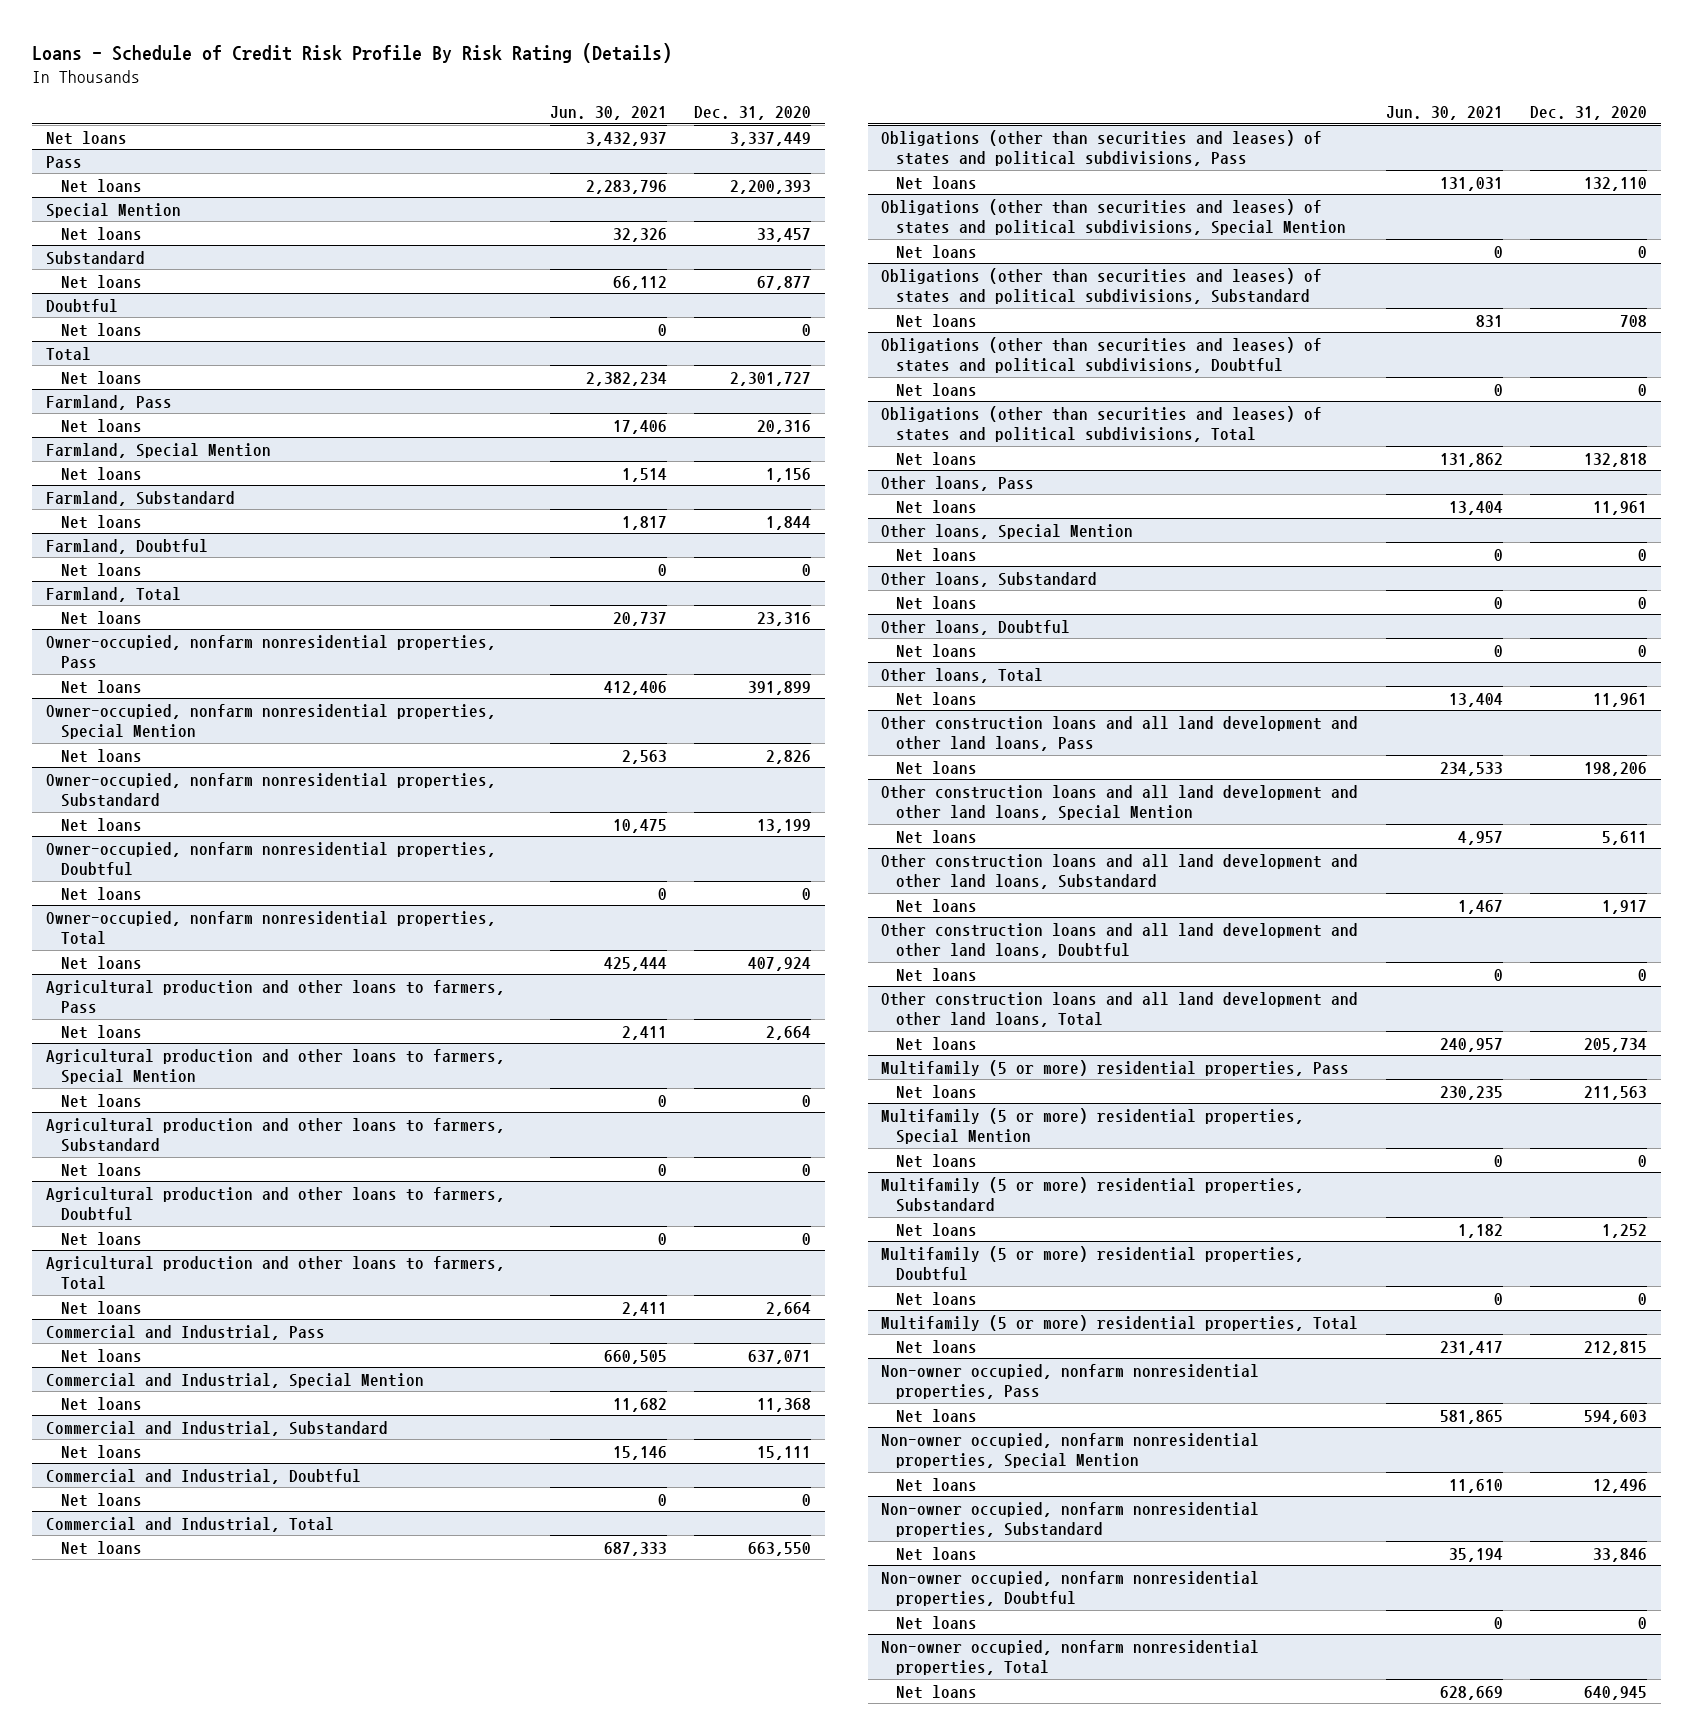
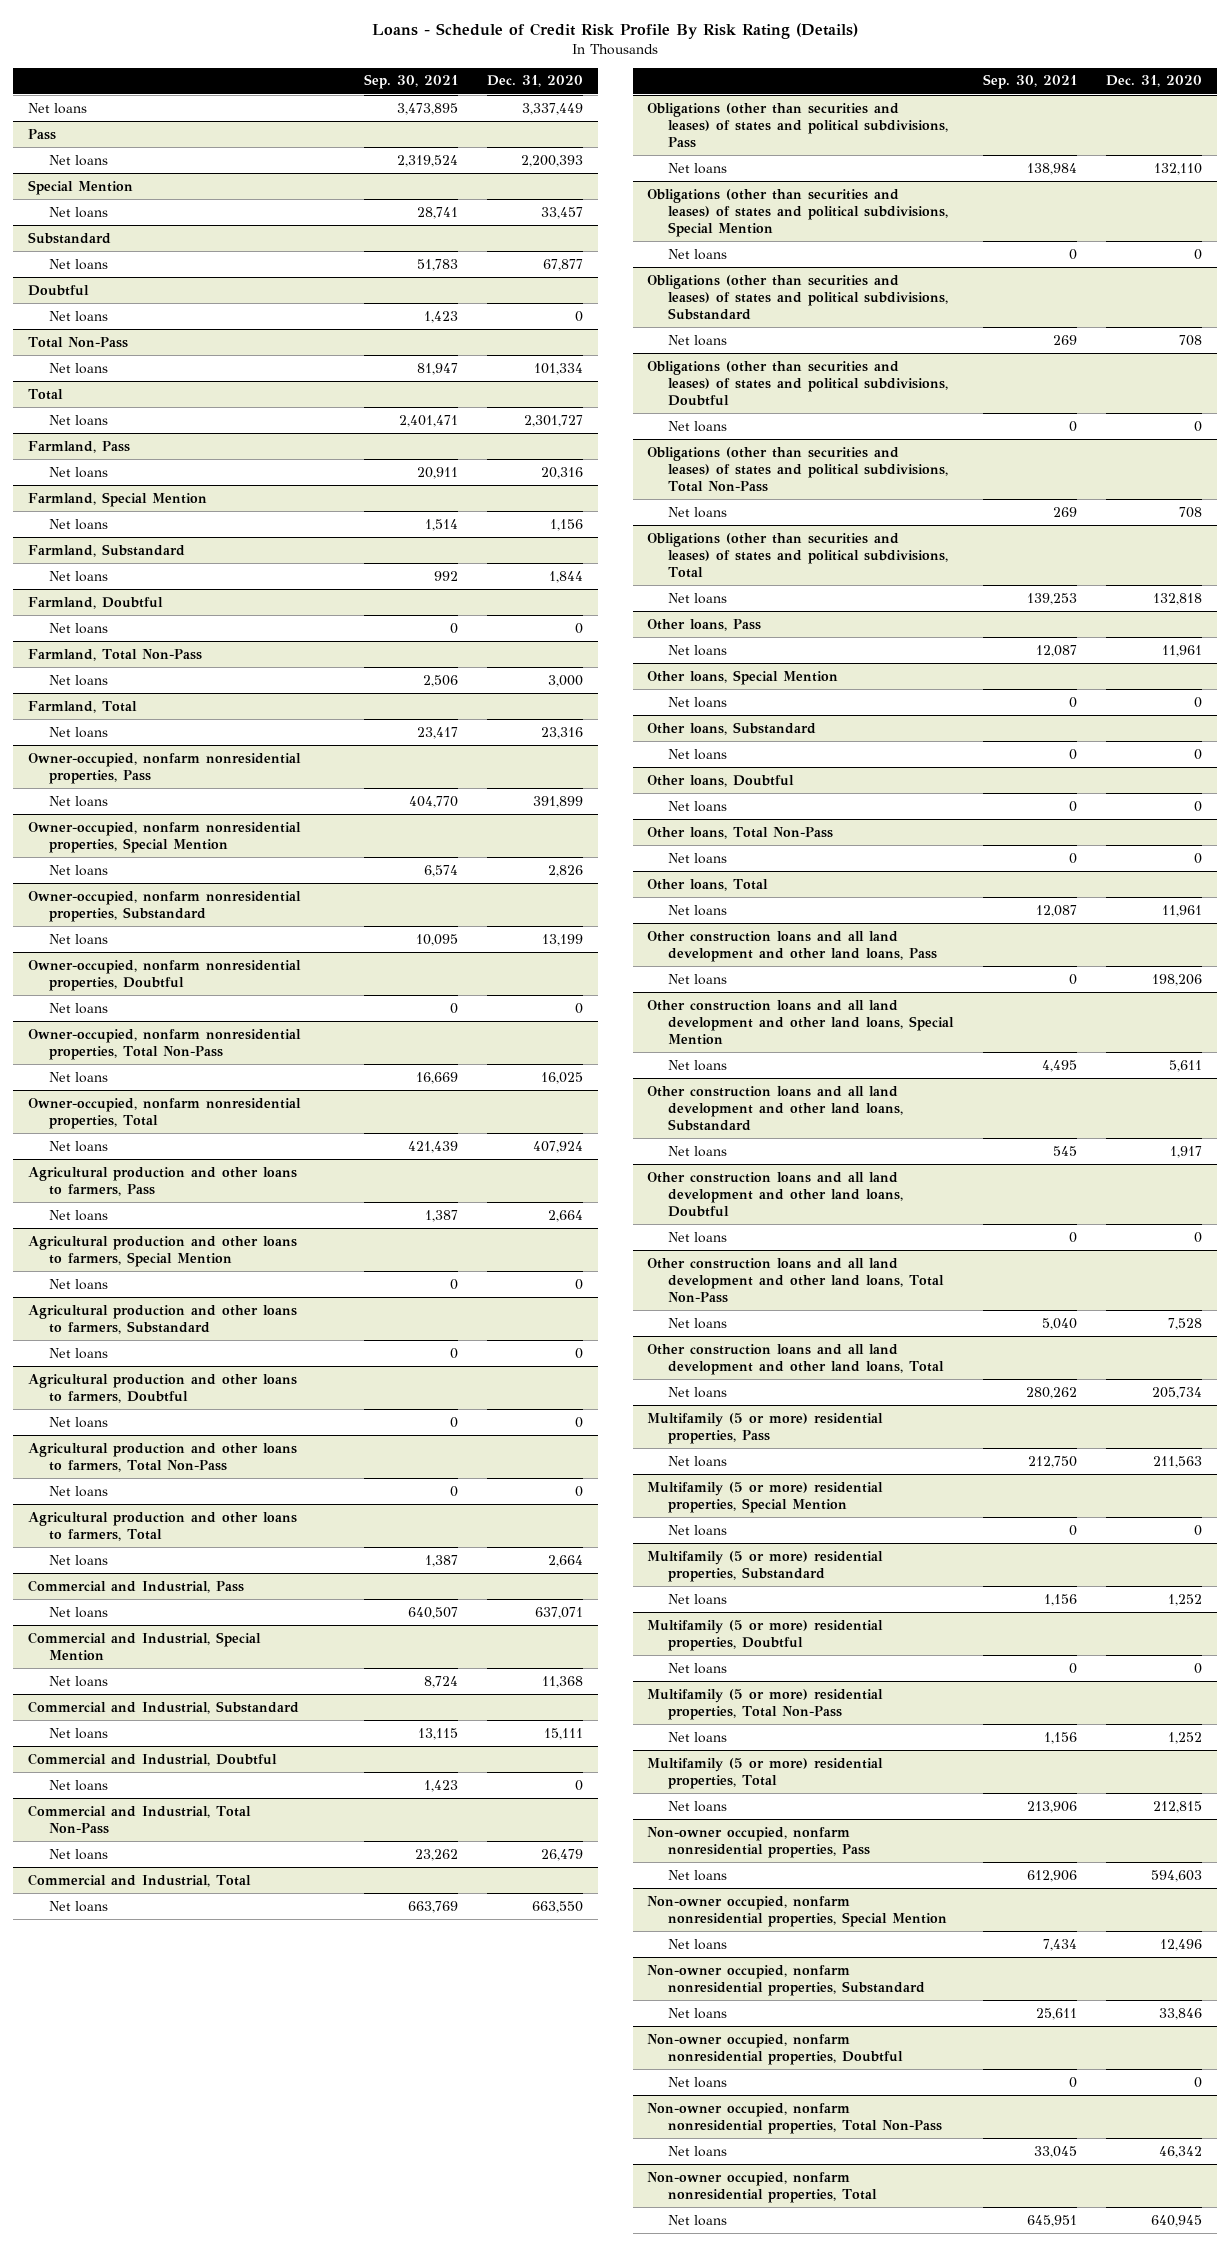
[550,105,668,120] Jun. 30, 2021 -> none
none -> [363,74,458,90] Sep. 30, 2021
none -> [28,336,129,348] Total Non-Pass
none -> [49,362,109,374] Net loans
none -> [28,648,203,661] Farmland, Total Non-Pass
none -> [49,674,109,686] Net loans
none -> [28,1028,302,1060] Owner-occupied, nonfarm nonresidential properties, Total Non-Pass
none -> [49,1071,109,1083] Net loans
none -> [28,1442,298,1472] Agricultural production and other loans to farmers, Total Non-Pass
none -> [49,1485,109,1497] Net loans
none -> [28,1804,252,1834] Commercial and Industrial, Total Non-Pass
none -> [49,1848,109,1860] Net loans
none -> [647,446,949,492] Obligations (other than securities and leases) of states and political subdivisions, Total Non-Pass
none -> [668,506,728,518] Net loans
none -> [647,826,834,839] Other loans, Total Non-Pass
none -> [668,852,728,864] Net loans
none -> [647,1257,945,1303] Other construction loans and all land development and other land loans, Total Non-Pass
none -> [668,1317,728,1329] Net loans
none -> [647,1688,884,1720] Multifamily (5 or more) residential properties, Total Non-Pass
none -> [668,1731,728,1743] Net loans
none -> [647,2102,943,2134] Non-owner occupied, nonfarm nonresidential properties, Total Non-Pass
none -> [668,2145,728,2157] Net loans

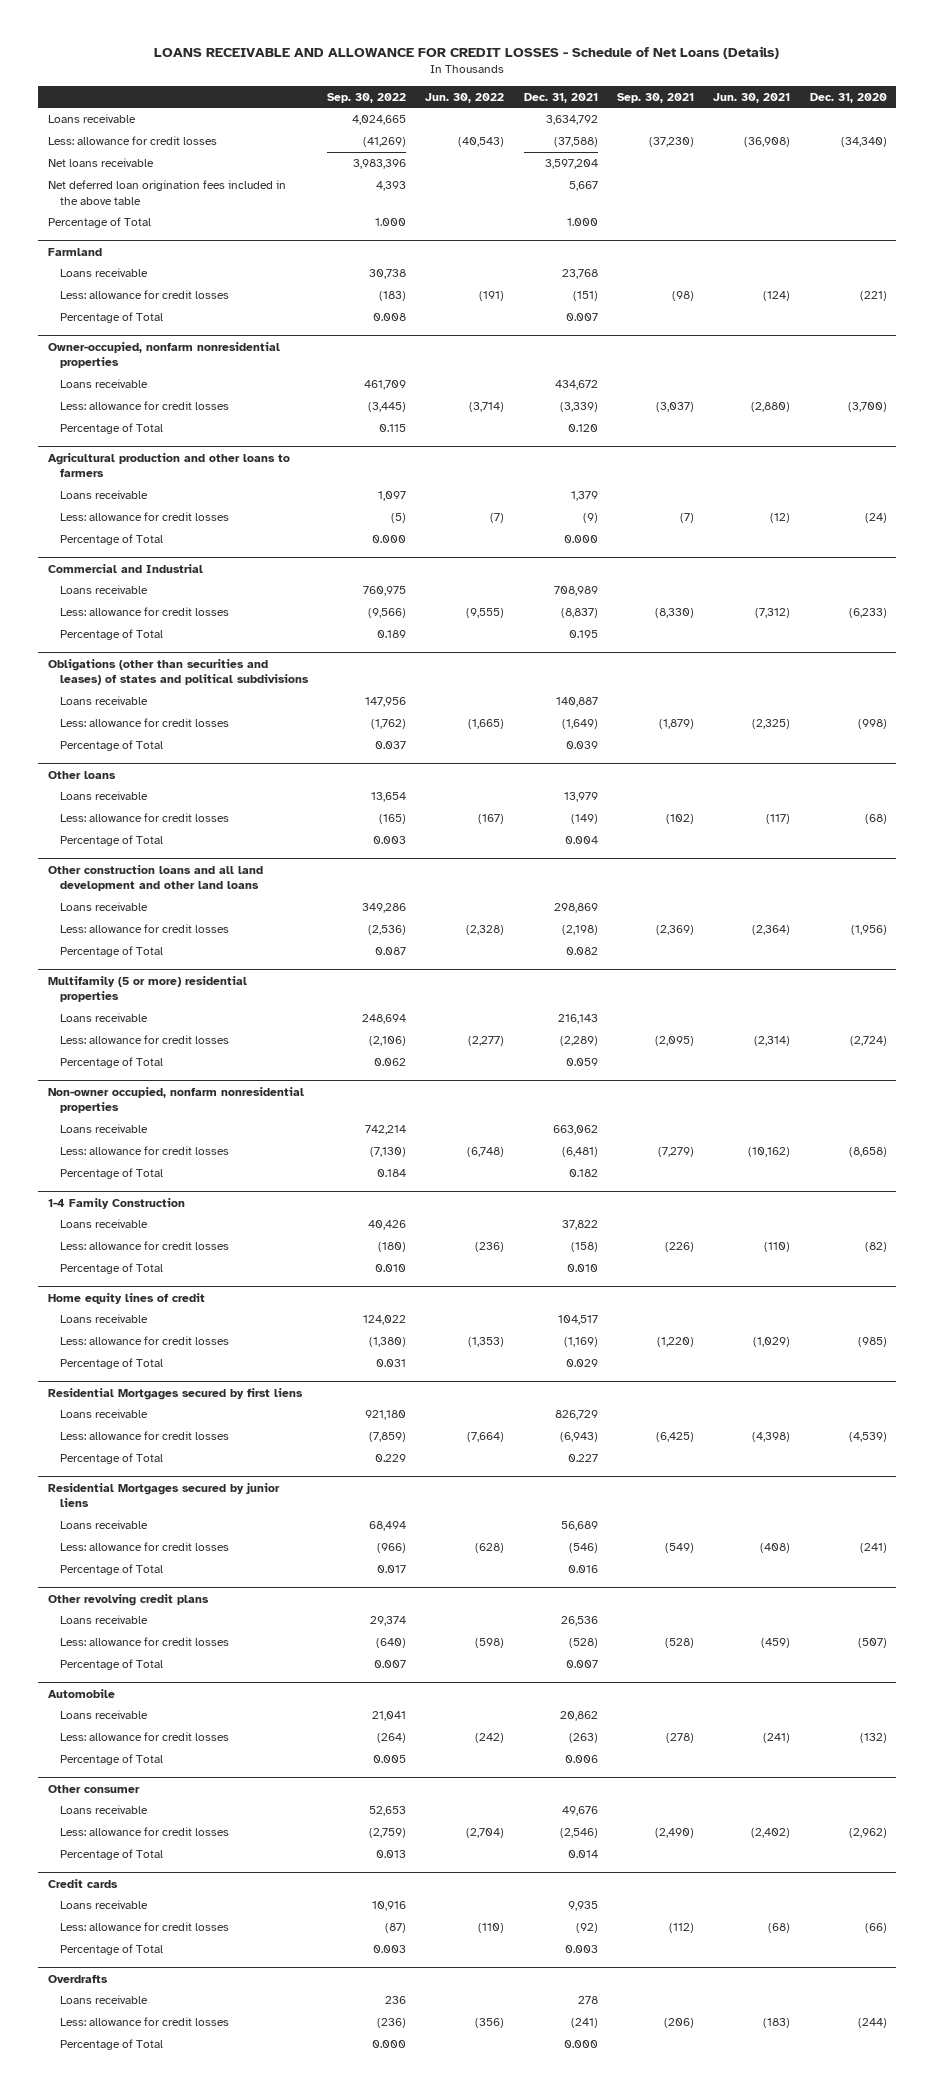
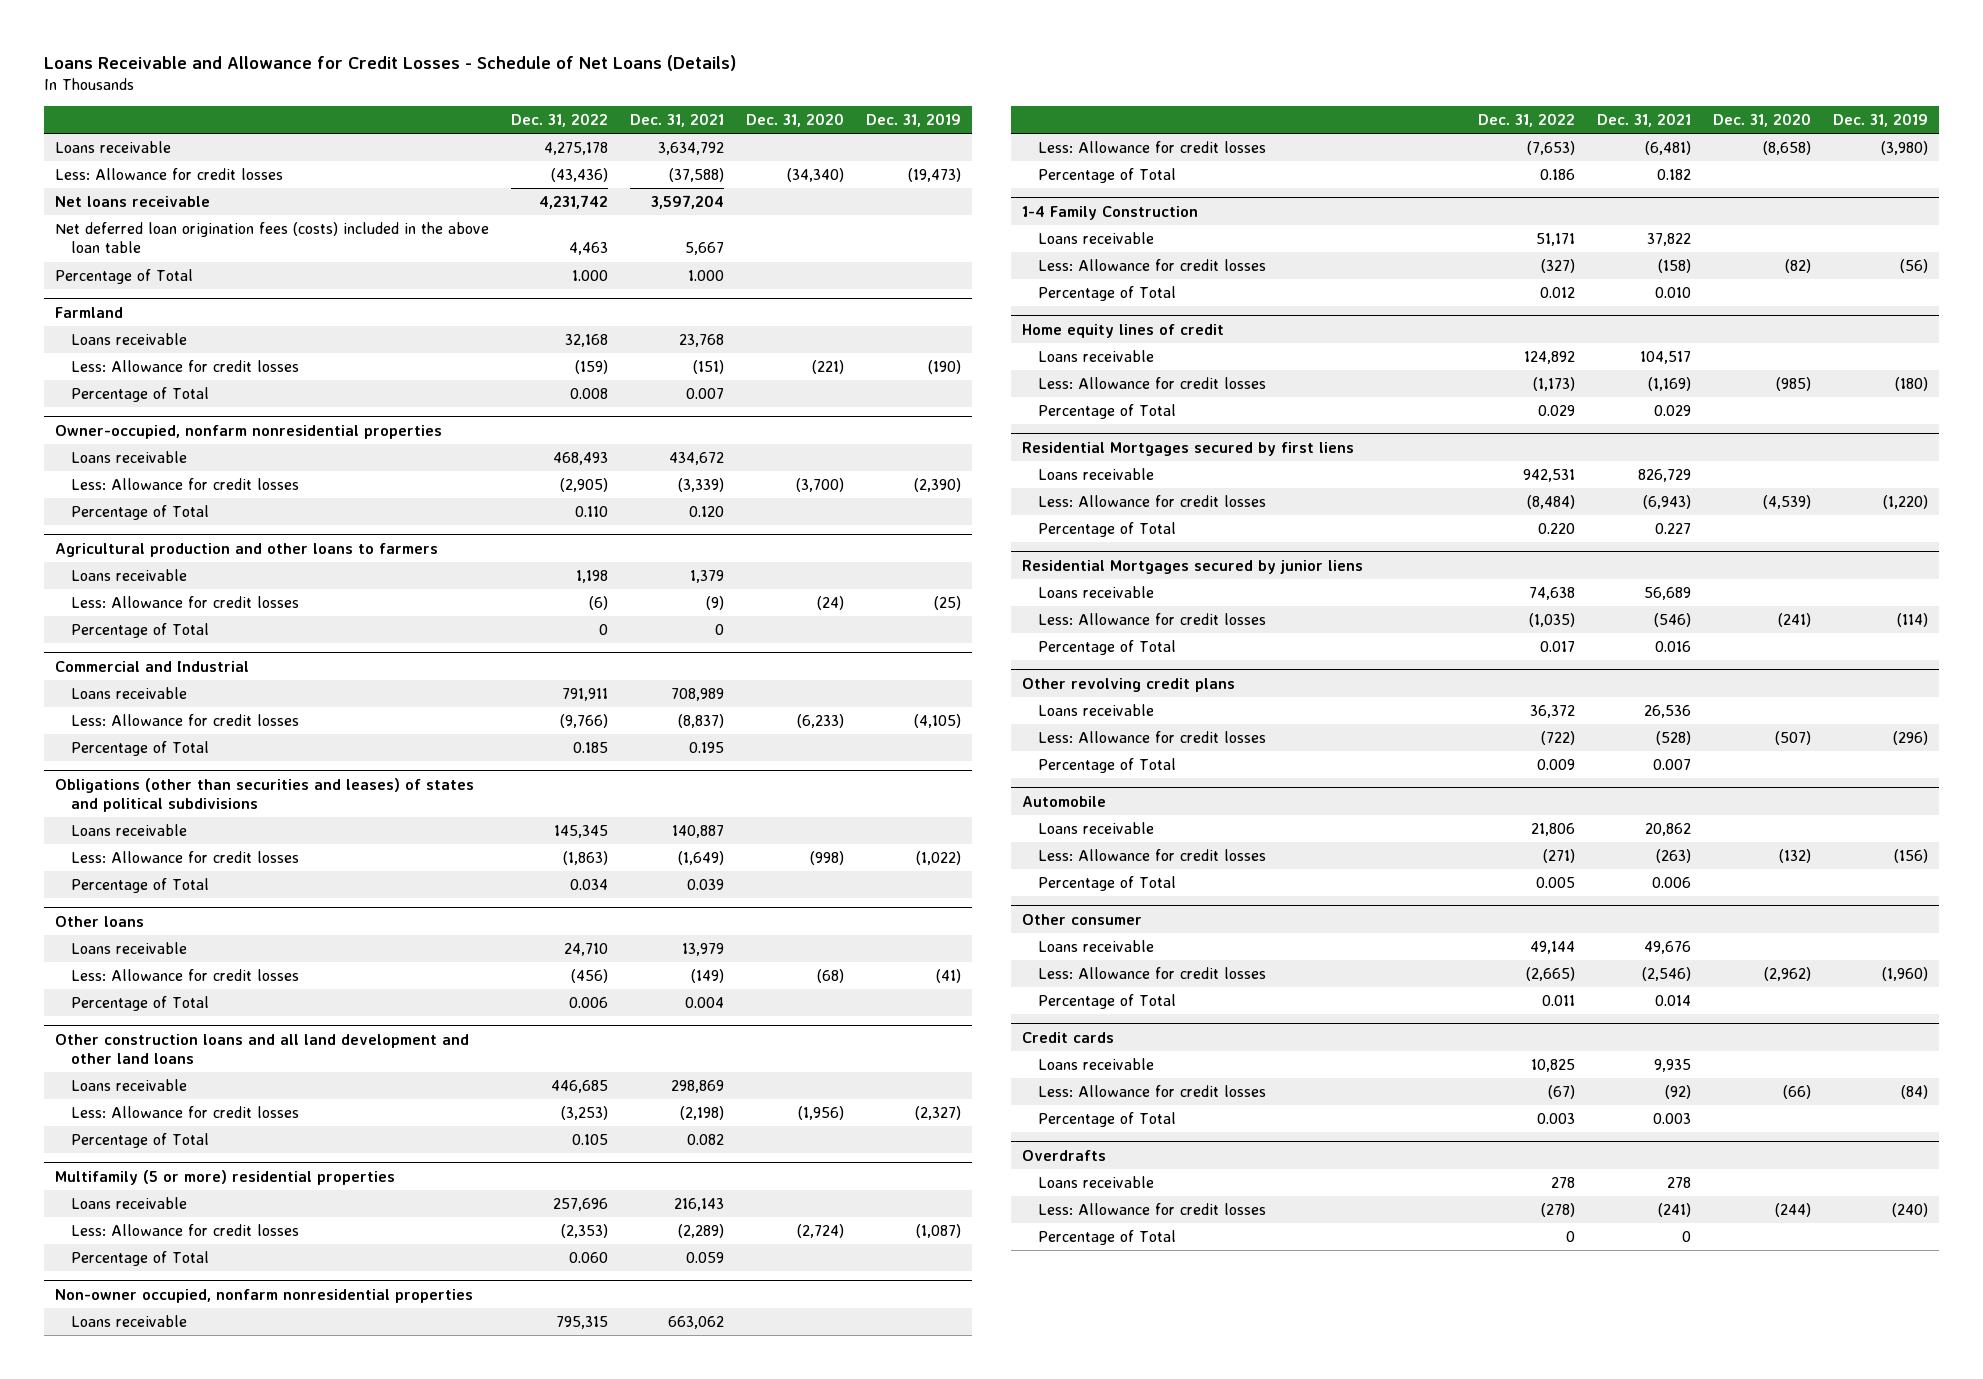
[154,46,780,60] LOANS RECEIVABLE AND ALLOWANCE FOR CREDIT LOSSES - Schedule of Net Loans (Details) -> [44,54,737,71] Loans Receivable and Allowance for Credit Losses - Schedule of Net Loans (Details)
[327,92,407,103] Sep. 30, 2022 -> none
[425,92,505,103] Jun. 30, 2022 -> none
[617,92,695,103] Sep. 30, 2021 -> none
[713,92,791,103] Jun. 30, 2021 -> none
none -> [511,112,609,127] Dec. 31, 2022
none -> [865,112,961,127] Dec. 31, 2019
[47,135,217,145] Less: allowance for credit losses -> [55,168,284,181] Less: Allowance for credit losses
[47,179,286,205] Net deferred loan origination fees included in the above table -> [55,222,490,254] Net deferred loan origination fees (costs) included in the above loan table
[59,289,229,299] Less: allowance for credit losses -> [71,360,300,373] Less: Allowance for credit losses
[59,400,229,410] Less: allowance for credit losses -> [71,478,300,491] Less: Allowance for credit losses
[59,511,229,521] Less: allowance for credit losses -> [71,596,300,609] Less: Allowance for credit losses
[563,534,598,543] 0.000 -> [714,624,724,636] 0
[59,606,229,616] Less: allowance for credit losses -> [71,714,300,727] Less: Allowance for credit losses
[59,717,229,727] Less: allowance for credit losses -> [71,851,300,864] Less: Allowance for credit losses
[59,812,229,822] Less: allowance for credit losses -> [71,969,300,982] Less: Allowance for credit losses
[59,923,229,933] Less: allowance for credit losses -> [71,1106,300,1119] Less: Allowance for credit losses
[59,1034,229,1044] Less: allowance for credit losses -> [71,1224,300,1237] Less: Allowance for credit losses
[59,1145,229,1155] Less: allowance for credit losses -> [1038,141,1267,154] Less: Allowance for credit losses
[59,1240,229,1250] Less: allowance for credit losses -> [1038,259,1267,272] Less: Allowance for credit losses
[59,1335,229,1345] Less: allowance for credit losses -> [1038,377,1267,390] Less: Allowance for credit losses
[59,1430,229,1440] Less: allowance for credit losses -> [1038,495,1267,508] Less: Allowance for credit losses
[59,1541,229,1551] Less: allowance for credit losses -> [1038,613,1267,626] Less: Allowance for credit losses
[59,1636,229,1646] Less: allowance for credit losses -> [1038,731,1267,744] Less: Allowance for credit losses
[59,1731,229,1741] Less: allowance for credit losses -> [1038,849,1267,862] Less: Allowance for credit losses
[59,1826,229,1836] Less: allowance for credit losses -> [1038,967,1267,980] Less: Allowance for credit losses
[59,1921,229,1931] Less: allowance for credit losses -> [1038,1085,1267,1098] Less: Allowance for credit losses
[59,2016,229,2026] Less: allowance for credit losses -> [1038,1203,1267,1216] Less: Allowance for credit losses
[563,2039,598,2048] 0.000 -> [1681,1231,1691,1243] 0

